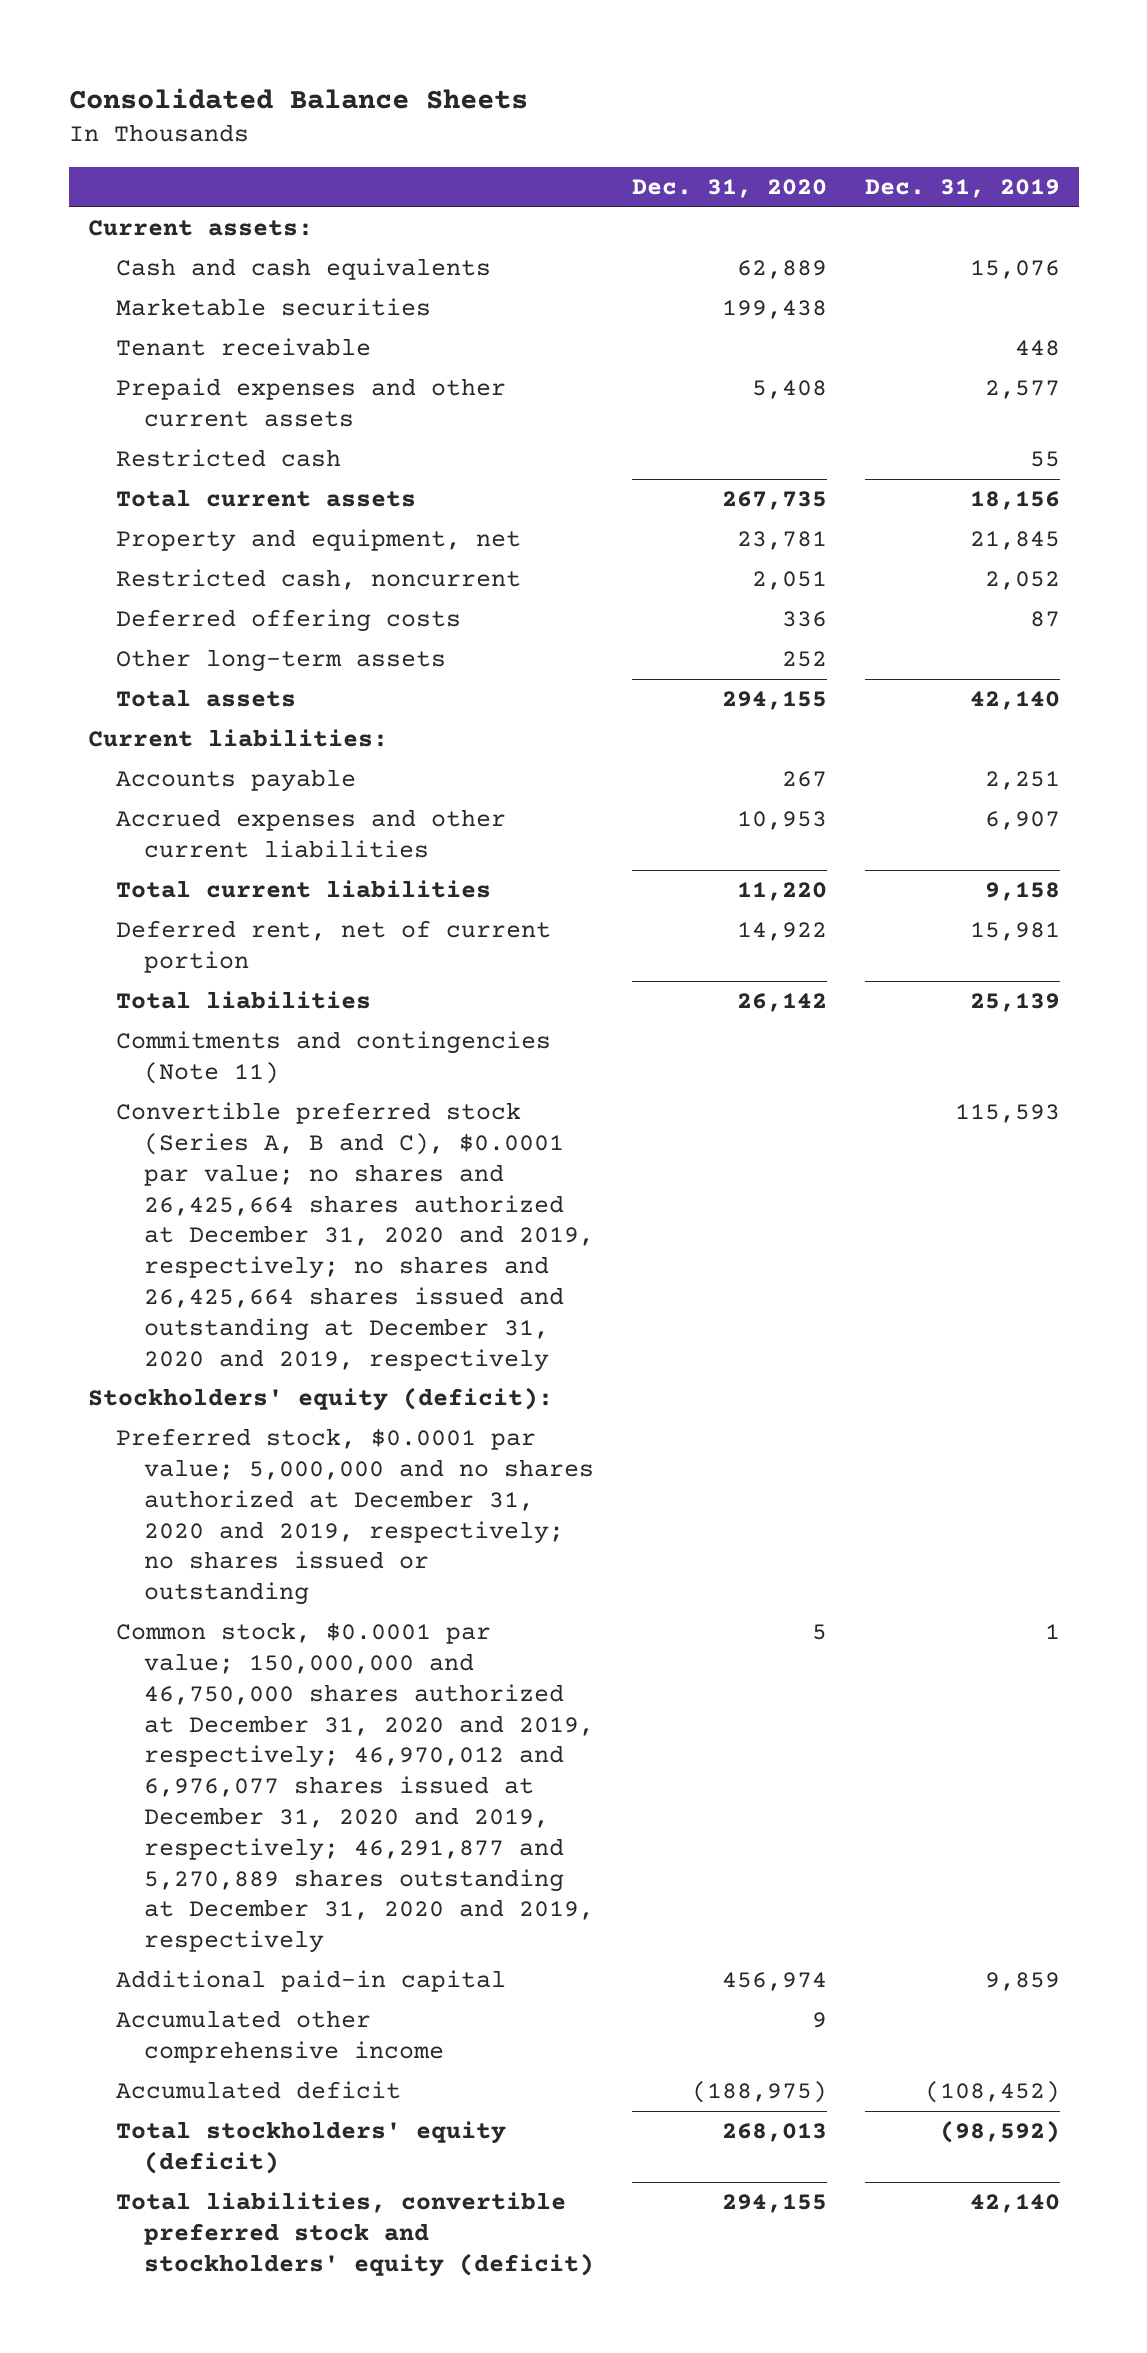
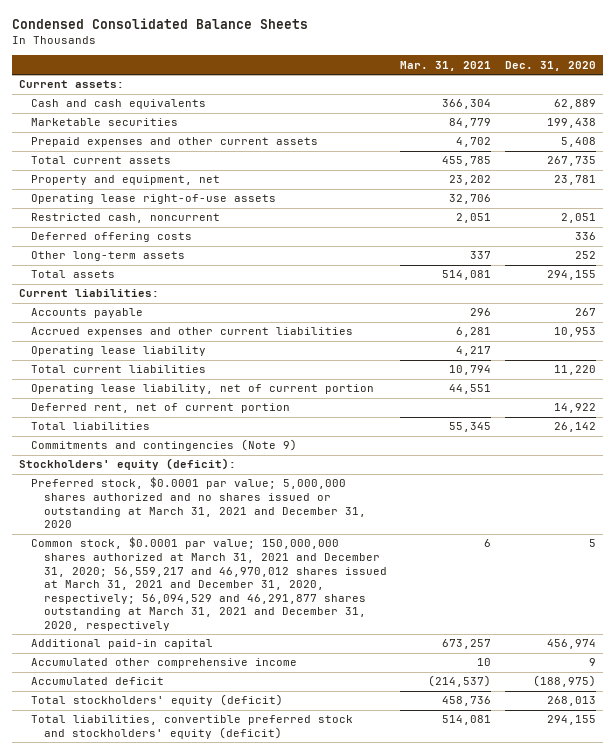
[68,87,528,109] Consolidated Balance Sheets -> [12,18,309,30] Condensed Consolidated Balance Sheets
[864,179,1060,199] Dec. 31, 2019 -> none
none -> [400,60,492,71] Mar. 31, 2021
[115,338,371,357] Tenant receivable -> none
[115,449,341,468] Restricted cash -> none
none -> [31,194,277,205] Operating lease right-of-use assets
none -> [31,346,207,357] Operating lease liability
none -> [31,384,375,395] Operating lease liability, net of current portion
[115,1102,594,1372] Convertible preferred stock (Series A, B and C), $0.0001 par value; no shares and 26,425,664 shares authorized at December 31, 2020 and 2019, respectively; no shares and 26,425,664 shares issued and outstanding at December 31, 2020 and 2019, respectively -> none
[115,1031,551,1085] Commitments and contingencies (Note 11) -> [31,439,298,452] Commitments and contingencies (Note 9)
[115,1428,594,1606] Preferred stock, $0.0001 par value; 5,000,000 and no shares authorized at December 31, 2020 and 2019, respectively; no shares issued or outstanding -> [31,477,366,529] Preferred stock, $0.0001 par value; 5,000,000 shares authorized and no shares issued or outstanding at March 31, 2021 and December 31, 2020
[115,1622,594,1954] Common stock, $0.0001 par value; 150,000,000 and 46,750,000 shares authorized at December 31, 2020 and 2019, respectively; 46,970,012 and 6,976,077 shares issued at December 31, 2020 and 2019, respectively; 46,291,877 and 5,270,889 shares outstanding at December 31, 2020 and 2019, respectively -> [31,537,387,631] Common stock, $0.0001 par value; 150,000,000 shares authorized at March 31, 2021 and December 31, 2020; 56,559,217 and 46,970,012 shares issued at March 31, 2021 and December 31, 2020, respectively; 56,094,529 and 46,291,877 shares outstanding at March 31, 2021 and December 31, 2020, respectively

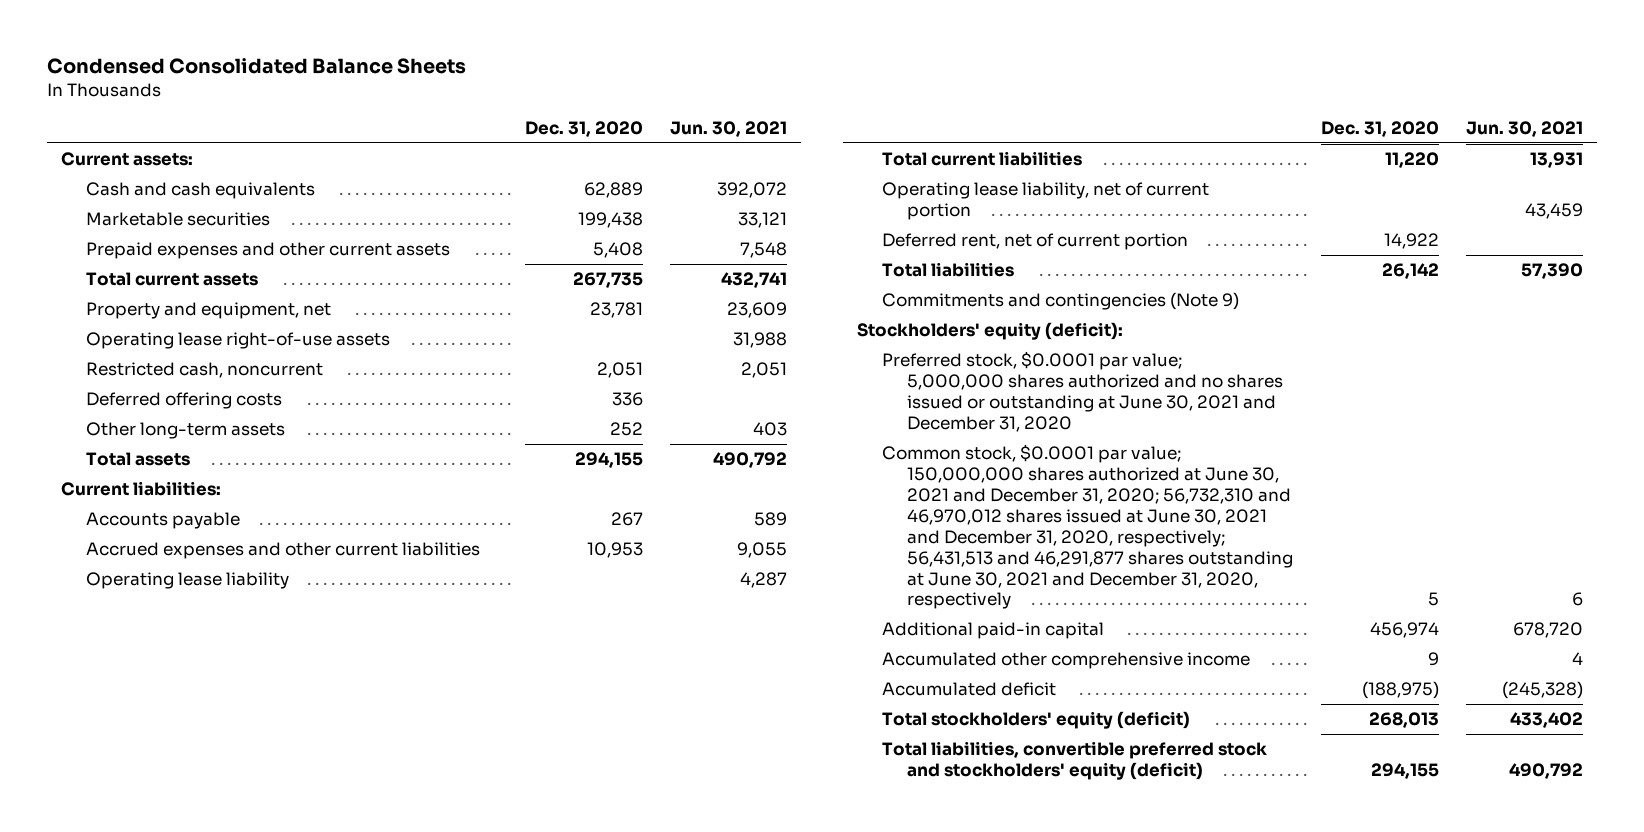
[400,60,492,71] Mar. 31, 2021 -> none
none -> [670,120,788,137] Jun. 30, 2021
[31,477,366,529] Preferred stock, $0.0001 par value; 5,000,000 shares authorized and no shares issued or outstanding at March 31, 2021 and December 31, 2020 -> [882,351,1284,432] Preferred stock, $0.0001 par value; 5,000,000 shares authorized and no shares issued or outstanding at June 30, 2021 and December 31, 2020
[31,537,387,631] Common stock, $0.0001 par value; 150,000,000 shares authorized at March 31, 2021 and December 31, 2020; 56,559,217 and 46,970,012 shares issued at March 31, 2021 and December 31, 2020, respectively; 56,094,529 and 46,291,877 shares outstanding at March 31, 2021 and December 31, 2020, respectively -> [882,444,1294,610] Common stock, $0.0001 par value; 150,000,000 shares authorized at June 30, 2021 and December 31, 2020; 56,732,310 and 46,970,012 shares issued at June 30, 2021 and December 31, 2020, respectively; 56,431,513 and 46,291,877 shares outstanding at June 30, 2021 and December 31, 2020, respectively

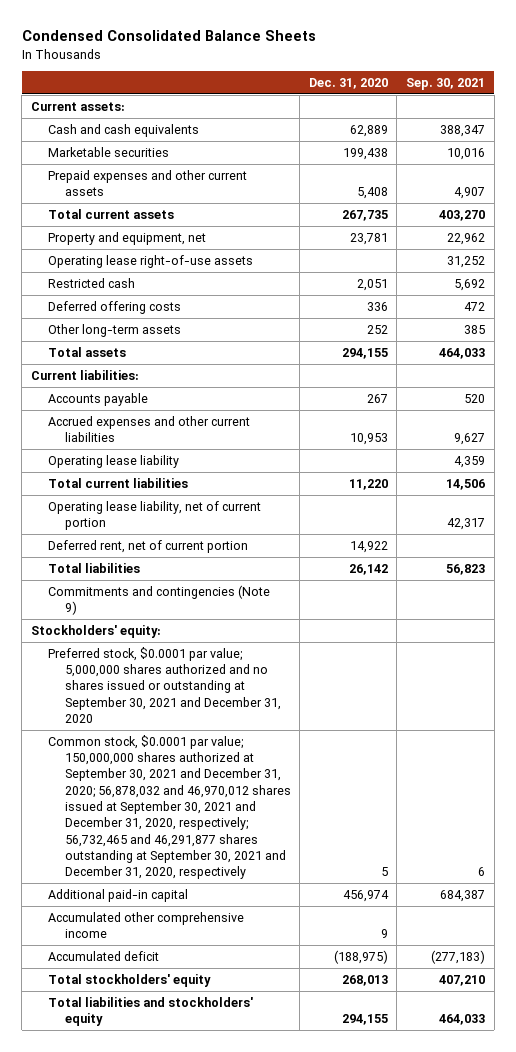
[670,120,788,137] Jun. 30, 2021 -> none
none -> [406,77,486,90] Sep. 30, 2021
[86,362,324,379] Restricted cash, noncurrent -> [47,277,135,288] Restricted cash
[856,322,1123,341] Stockholders' equity (deficit): -> [31,624,162,638] Stockholders' equity:
[882,351,1284,432] Preferred stock, $0.0001 par value; 5,000,000 shares authorized and no shares issued or outstanding at June 30, 2021 and December 31, 2020 -> [47,646,281,723] Preferred stock, $0.0001 par value; 5,000,000 shares authorized and no shares issued or outstanding at September 30, 2021 and December 31, 2020
[882,444,1294,610] Common stock, $0.0001 par value; 150,000,000 shares authorized at June 30, 2021 and December 31, 2020; 56,732,310 and 46,970,012 shares issued at June 30, 2021 and December 31, 2020, respectively; 56,431,513 and 46,291,877 shares outstanding at June 30, 2021 and December 31, 2020, respectively -> [47,734,291,880] Common stock, $0.0001 par value; 150,000,000 shares authorized at September 30, 2021 and December 31, 2020; 56,878,032 and 46,970,012 shares issued at September 30, 2021 and December 31, 2020, respectively; 56,732,465 and 46,291,877 shares outstanding at September 30, 2021 and December 31, 2020, respectively
[882,711,1191,730] Total stockholders' equity (deficit) -> [47,973,211,987] Total stockholders' equity
[882,741,1268,781] Total liabilities, convertible preferred stock and stockholders' equity (deficit) -> [47,996,253,1027] Total liabilities and stockholders' equity

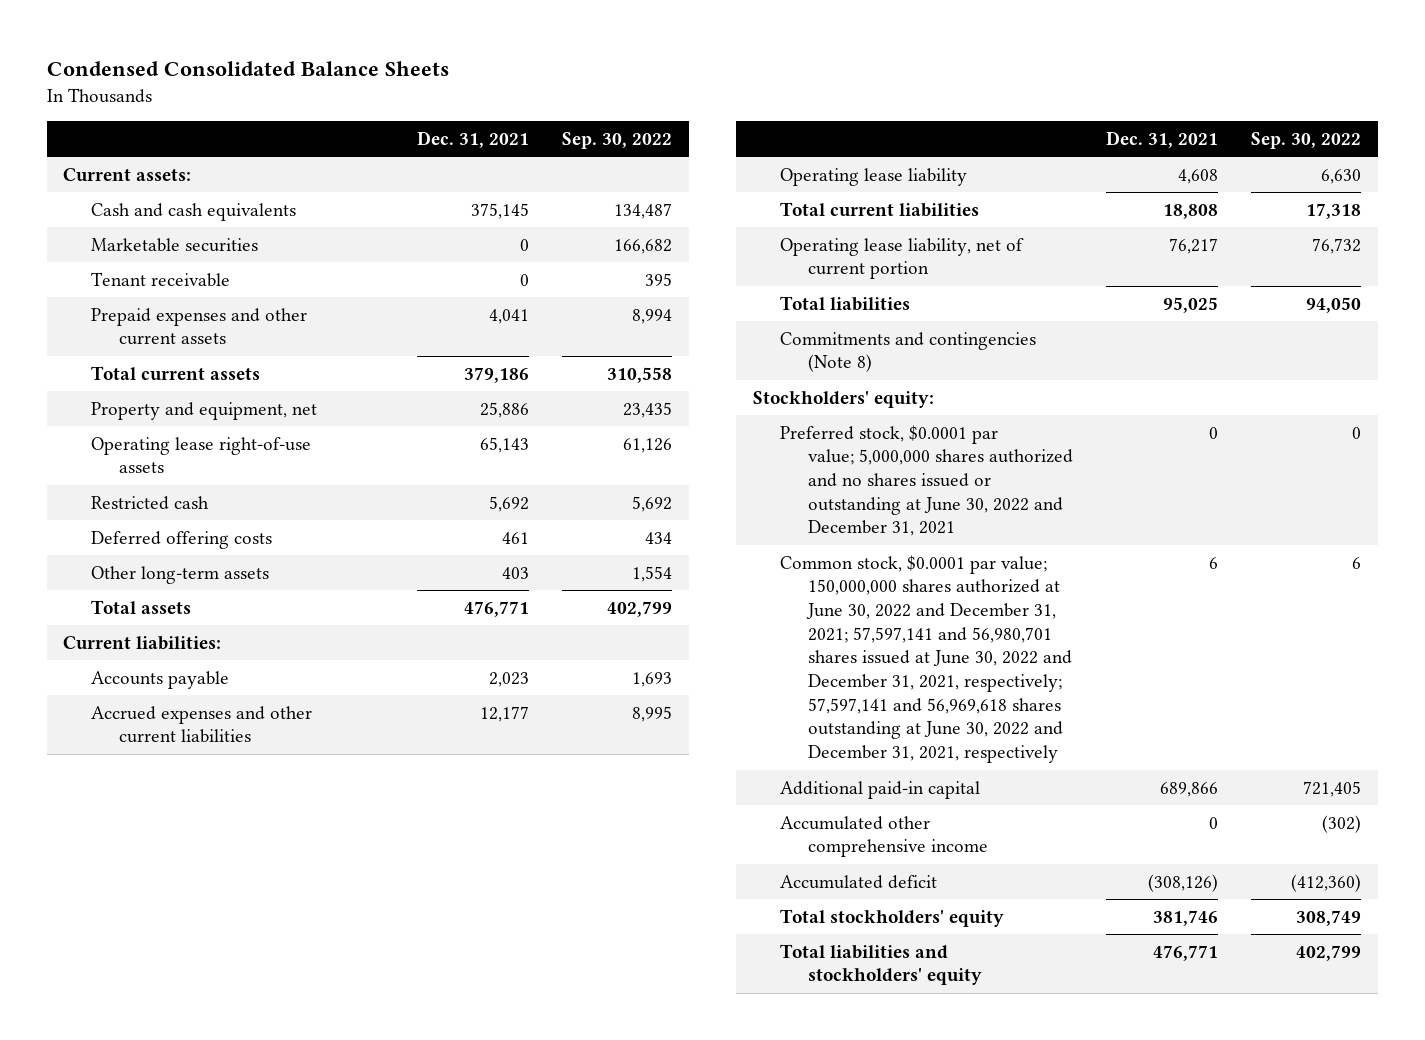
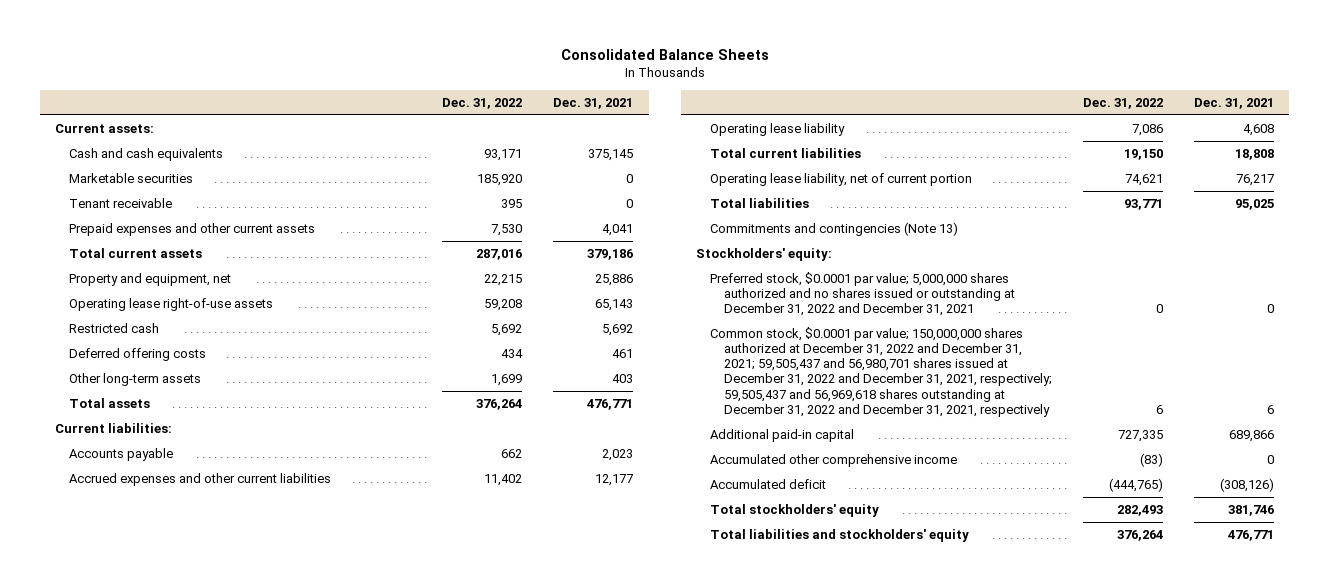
[46,61,449,77] Condensed Consolidated Balance Sheets -> [560,48,769,60] Consolidated Balance Sheets
[562,131,673,149] Sep. 30, 2022 -> none
none -> [442,97,523,109] Dec. 31, 2022
[780,331,1037,373] Commitments and contingencies (Note 8) -> [710,221,959,236] Commitments and contingencies (Note 13)
[780,424,1073,537] Preferred stock, $0.0001 par value; 5,000,000 shares authorized and no shares issued or outstanding at June 30, 2022 and December 31, 2021 -> [710,271,1016,317] Preferred stock, $0.0001 par value; 5,000,000 shares authorized and no shares issued or outstanding at December 31, 2022 and December 31, 2021
[780,554,1072,764] Common stock, $0.0001 par value; 150,000,000 shares authorized at June 30, 2022 and December 31, 2021; 57,597,141 and 56,980,701 shares issued at June 30, 2022 and December 31, 2021, respectively; 57,597,141 and 56,969,618 shares outstanding at June 30, 2022 and December 31, 2021, respectively -> [710,326,1053,417] Common stock, $0.0001 par value; 150,000,000 shares authorized at December 31, 2022 and December 31, 2021; 59,505,437 and 56,980,701 shares issued at December 31, 2022 and December 31, 2021, respectively; 59,505,437 and 56,969,618 shares outstanding at December 31, 2022 and December 31, 2021, respectively

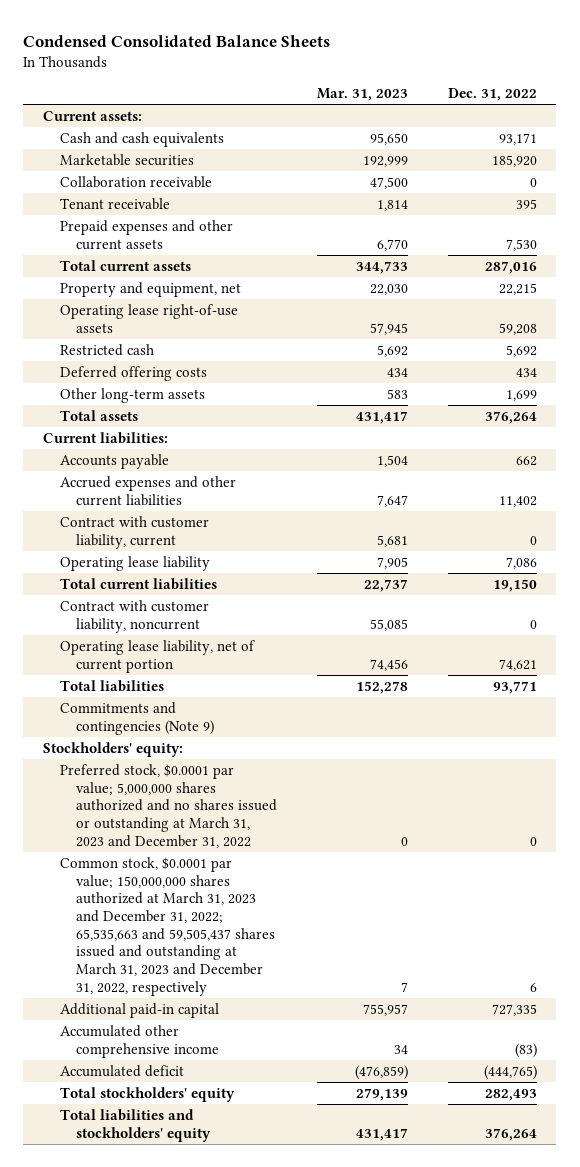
[560,48,769,60] Consolidated Balance Sheets -> [23,34,331,47] Condensed Consolidated Balance Sheets
[553,97,634,109] Dec. 31, 2021 -> none
none -> [316,87,408,101] Mar. 31, 2023
none -> [59,175,212,188] Collaboration receivable
none -> [59,515,209,549] Contract with customer liability, current
none -> [59,599,209,633] Contract with customer liability, noncurrent
[710,221,959,236] Commitments and contingencies (Note 13) -> [59,701,215,735] Commitments and contingencies (Note 9)
[710,271,1016,317] Preferred stock, $0.0001 par value; 5,000,000 shares authorized and no shares issued or outstanding at December 31, 2022 and December 31, 2021 -> [59,763,278,848] Preferred stock, $0.0001 par value; 5,000,000 shares authorized and no shares issued or outstanding at March 31, 2023 and December 31, 2022
[710,326,1053,417] Common stock, $0.0001 par value; 150,000,000 shares authorized at December 31, 2022 and December 31, 2021; 59,505,437 and 56,980,701 shares issued at December 31, 2022 and December 31, 2021, respectively; 59,505,437 and 56,969,618 shares outstanding at December 31, 2022 and December 31, 2021, respectively -> [59,856,276,996] Common stock, $0.0001 par value; 150,000,000 shares authorized at March 31, 2023 and December 31, 2022; 65,535,663 and 59,505,437 shares issued and outstanding at March 31, 2023 and December 31, 2022, respectively

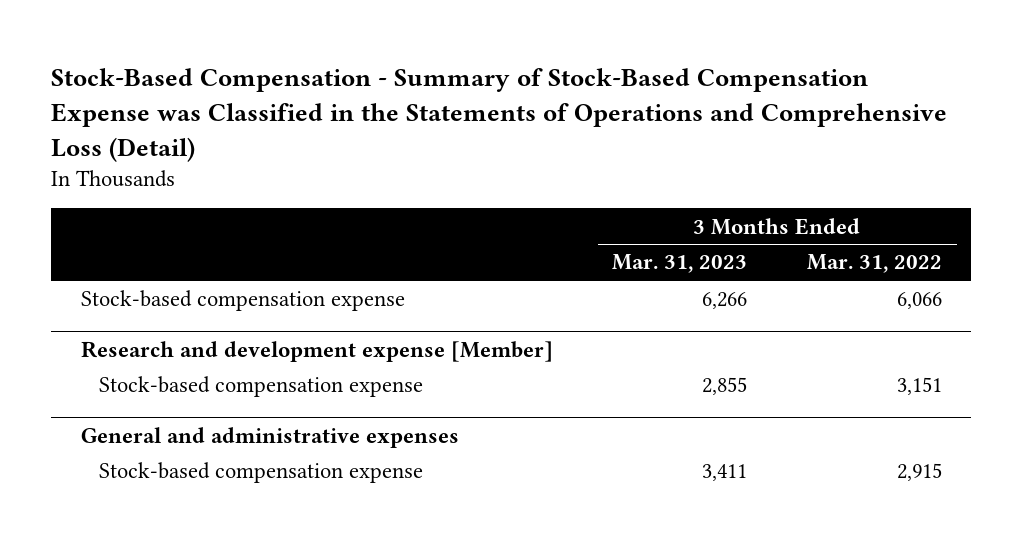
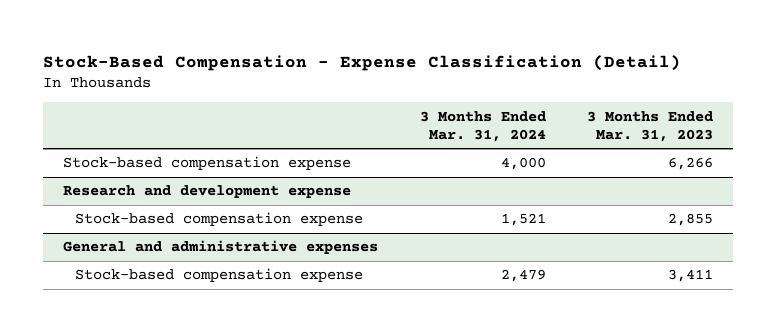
[51,68,948,162] Stock-Based Compensation - Summary of Stock-Based Compensation Expense was Classified in the Statements of Operations and Comprehensive Loss (Detail) -> [42,54,681,71] Stock-Based Compensation - Expense Classification (Detail)
[806,254,942,274] Mar. 31, 2022 -> none
none -> [419,110,546,142] 3 Months Ended Mar. 31, 2024
[81,340,554,362] Research and development expense [Member] -> [63,185,352,199] Research and development expense

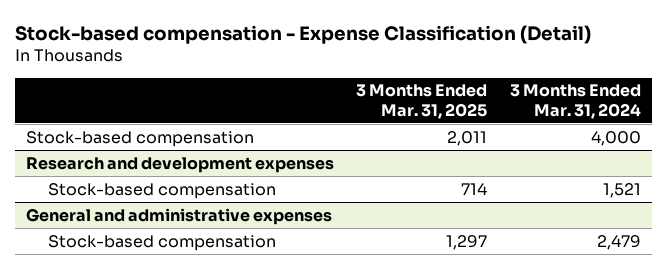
[42,54,681,71] Stock-Based Compensation - Expense Classification (Detail) -> [14,24,591,44] Stock-based compensation - Expense Classification (Detail)
[586,110,713,142] 3 Months Ended Mar. 31, 2023 -> none
none -> [356,84,488,120] 3 Months Ended Mar. 31, 2025
[63,156,352,171] Stock-based compensation expense -> [25,130,254,147] Stock-based compensation
[63,185,352,199] Research and development expense -> [25,156,334,173] Research and development expenses
[74,212,363,227] Stock-based compensation expense -> [48,182,277,199] Stock-based compensation
[74,268,363,283] Stock-based compensation expense -> [48,234,277,251] Stock-based compensation

